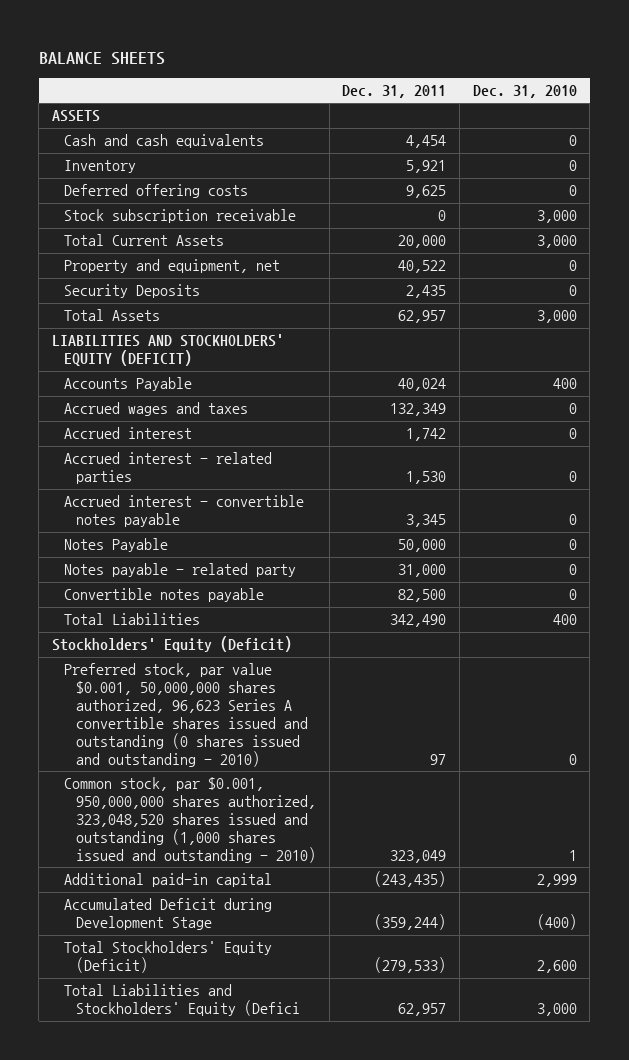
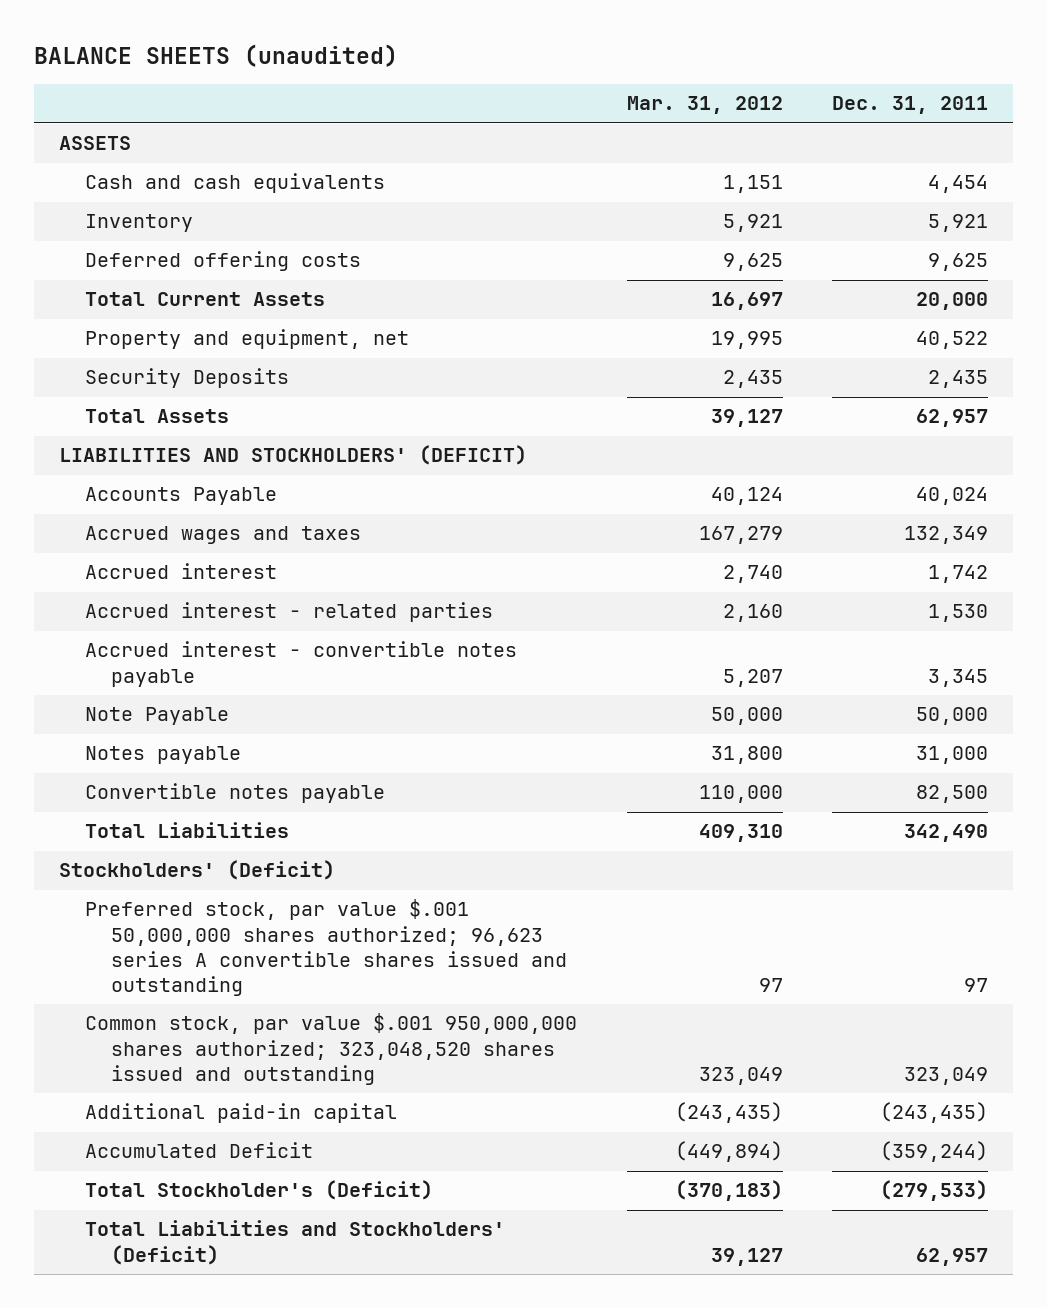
[38,51,165,65] BALANCE SHEETS -> [34,44,399,68] BALANCE SHEETS (unaudited)
[472,85,577,99] Dec. 31, 2010 -> none
none -> [626,96,783,115] Mar. 31, 2012
[64,209,297,224] Stock subscription receivable -> none
[52,334,285,367] LIABILITIES AND STOCKHOLDERS' EQUITY (DEFICIT) -> [59,445,528,466] LIABILITIES AND STOCKHOLDERS' (DEFICIT)
[64,538,169,553] Notes Payable -> [85,707,230,726] Note Payable
[64,563,297,578] Notes payable - related party -> [85,746,242,765] Notes payable
[52,636,293,653] Stockholders' Equity (Deficit) -> [59,860,336,881] Stockholders' (Deficit)
[64,663,309,767] Preferred stock, par value $0.001, 50,000,000 shares authorized, 96,623 Series A convertible shares issued and outstanding (0 shares issued and outstanding - 2010) -> [85,899,568,996] Preferred stock, par value $.001 50,000,000 shares authorized; 96,623 series A convertible shares issued and outstanding
[64,777,317,863] Common stock, par $0.001, 950,000,000 shares authorized, 323,048,520 shares issued and outstanding (1,000 shares issued and outstanding - 2010) -> [85,1013,578,1085] Common stock, par value $.001 950,000,000 shares authorized; 323,048,520 shares issued and outstanding
[64,898,273,931] Accumulated Deficit during Development Stage -> [85,1142,314,1159] Accumulated Deficit
[64,941,273,974] Total Stockholders' Equity (Deficit) -> [85,1180,434,1201] Total Stockholder's (Deficit)
[64,984,301,1017] Total Liabilities and Stockholders' Equity (Defici -> [85,1220,506,1265] Total Liabilities and Stockholders' (Deficit)

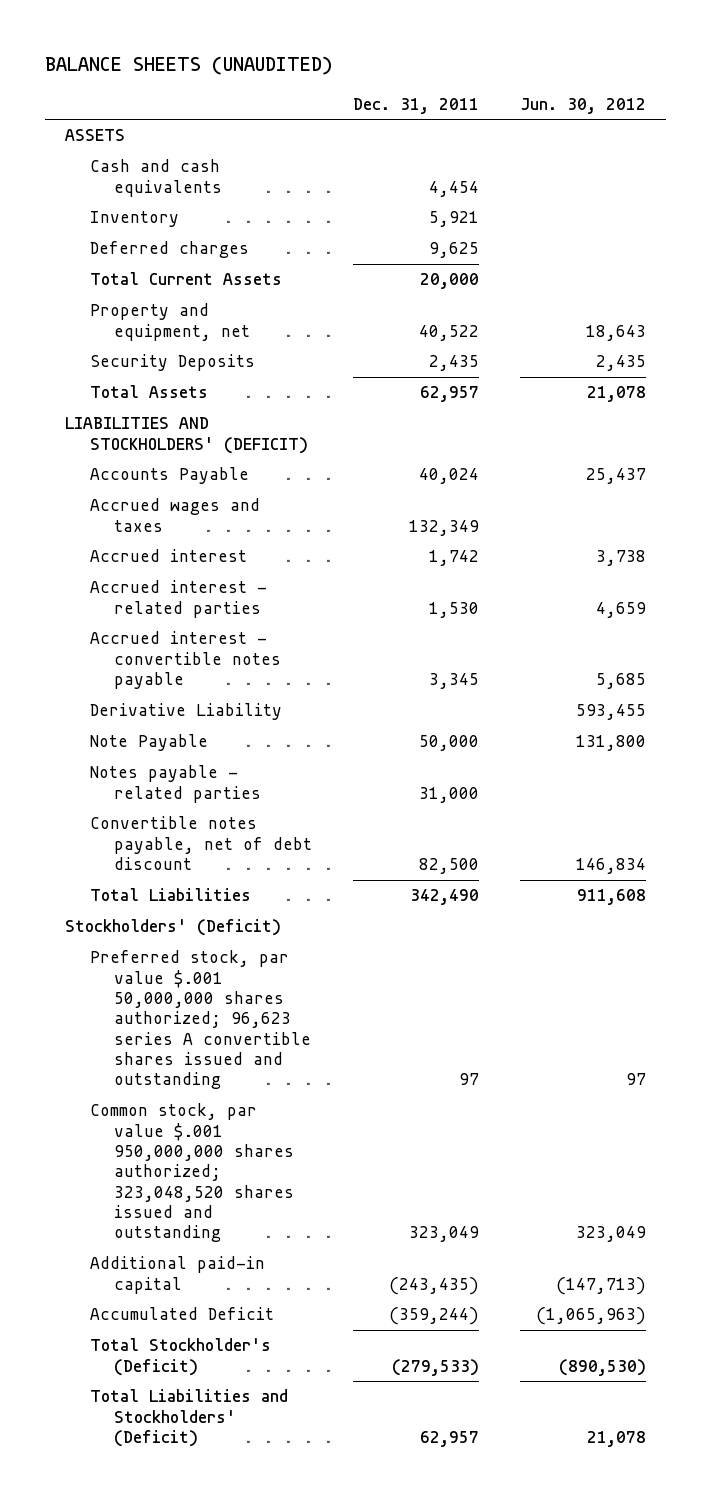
[34,44,399,68] BALANCE SHEETS (unaudited) -> [44,56,333,76] BALANCE SHEETS (UNAUDITED)
[626,96,783,115] Mar. 31, 2012 -> none
none -> [519,97,646,114] Jun. 30, 2012
[85,251,362,272] Deferred offering costs -> [89,241,249,259] Deferred charges
none -> [89,703,282,721] Derivative Liability
[85,746,242,765] Notes payable -> [89,765,262,803] Notes payable - related parties
[85,783,386,804] Convertible notes payable -> [89,816,313,870] Convertible notes payable, net of debt discount

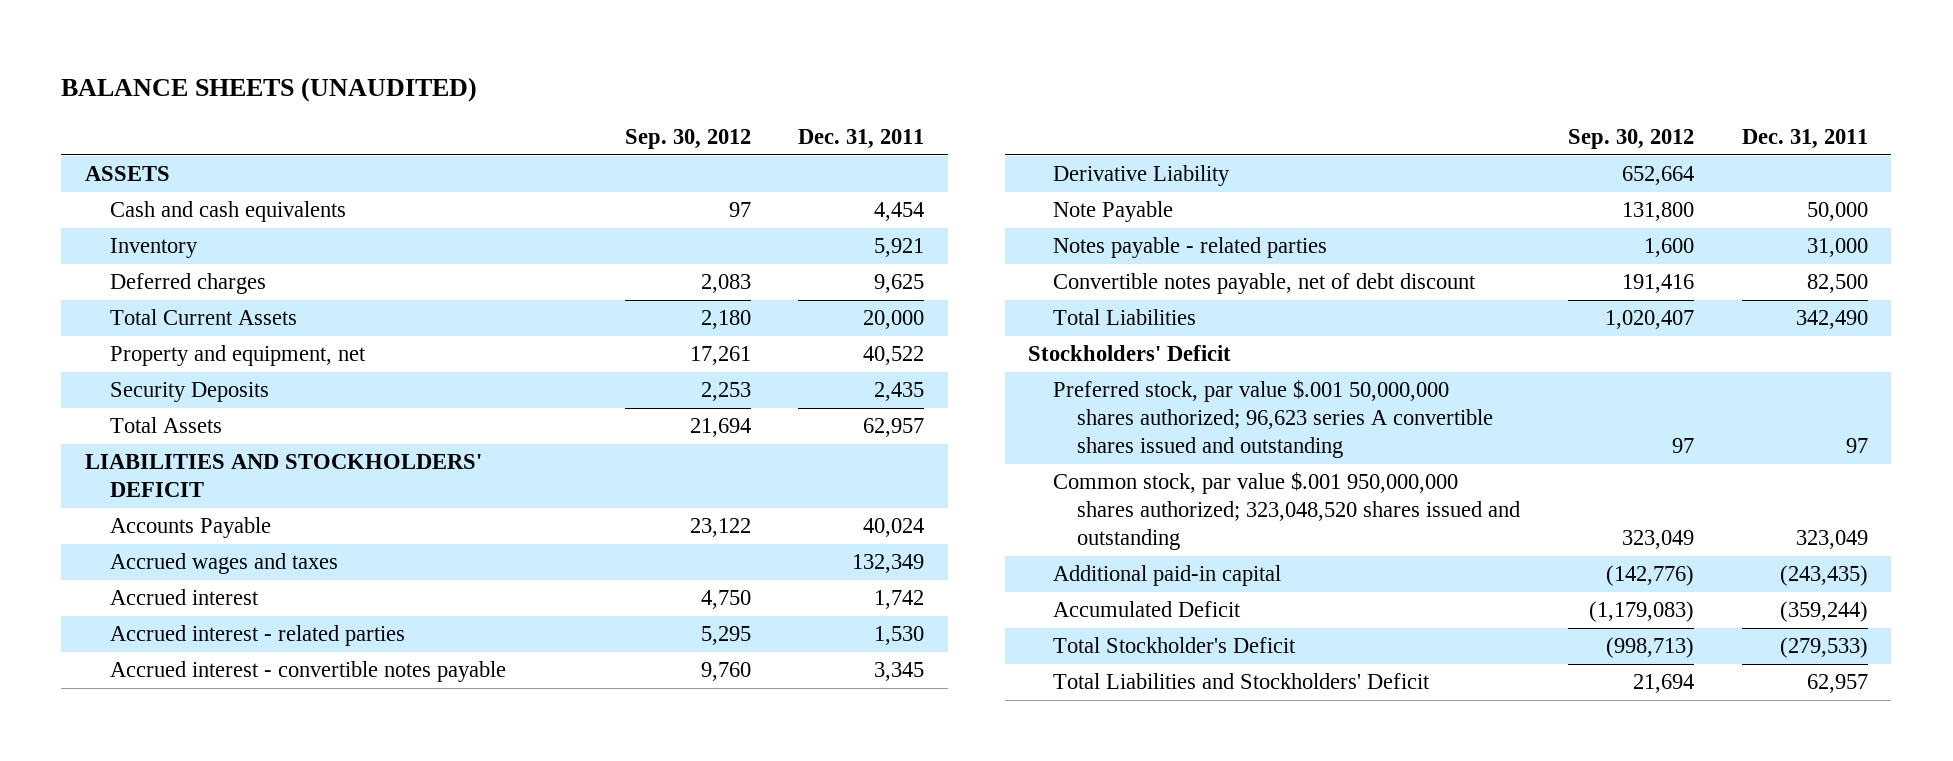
[519,97,646,114] Jun. 30, 2012 -> none
none -> [624,129,751,150] Sep. 30, 2012
[64,417,308,454] LIABILITIES AND STOCKHOLDERS' (DEFICIT) -> [85,454,483,498] LIABILITIES AND STOCKHOLDERS' DEFICIT
[64,919,281,937] Stockholders' (Deficit) -> [1028,345,1232,362] Stockholders' Deficit
[89,1338,271,1376] Total Stockholder's (Deficit) -> [1052,637,1296,654] Total Stockholder's Deficit
[89,1389,288,1447] Total Liabilities and Stockholders' (Deficit) -> [1052,673,1430,690] Total Liabilities and Stockholders' Deficit

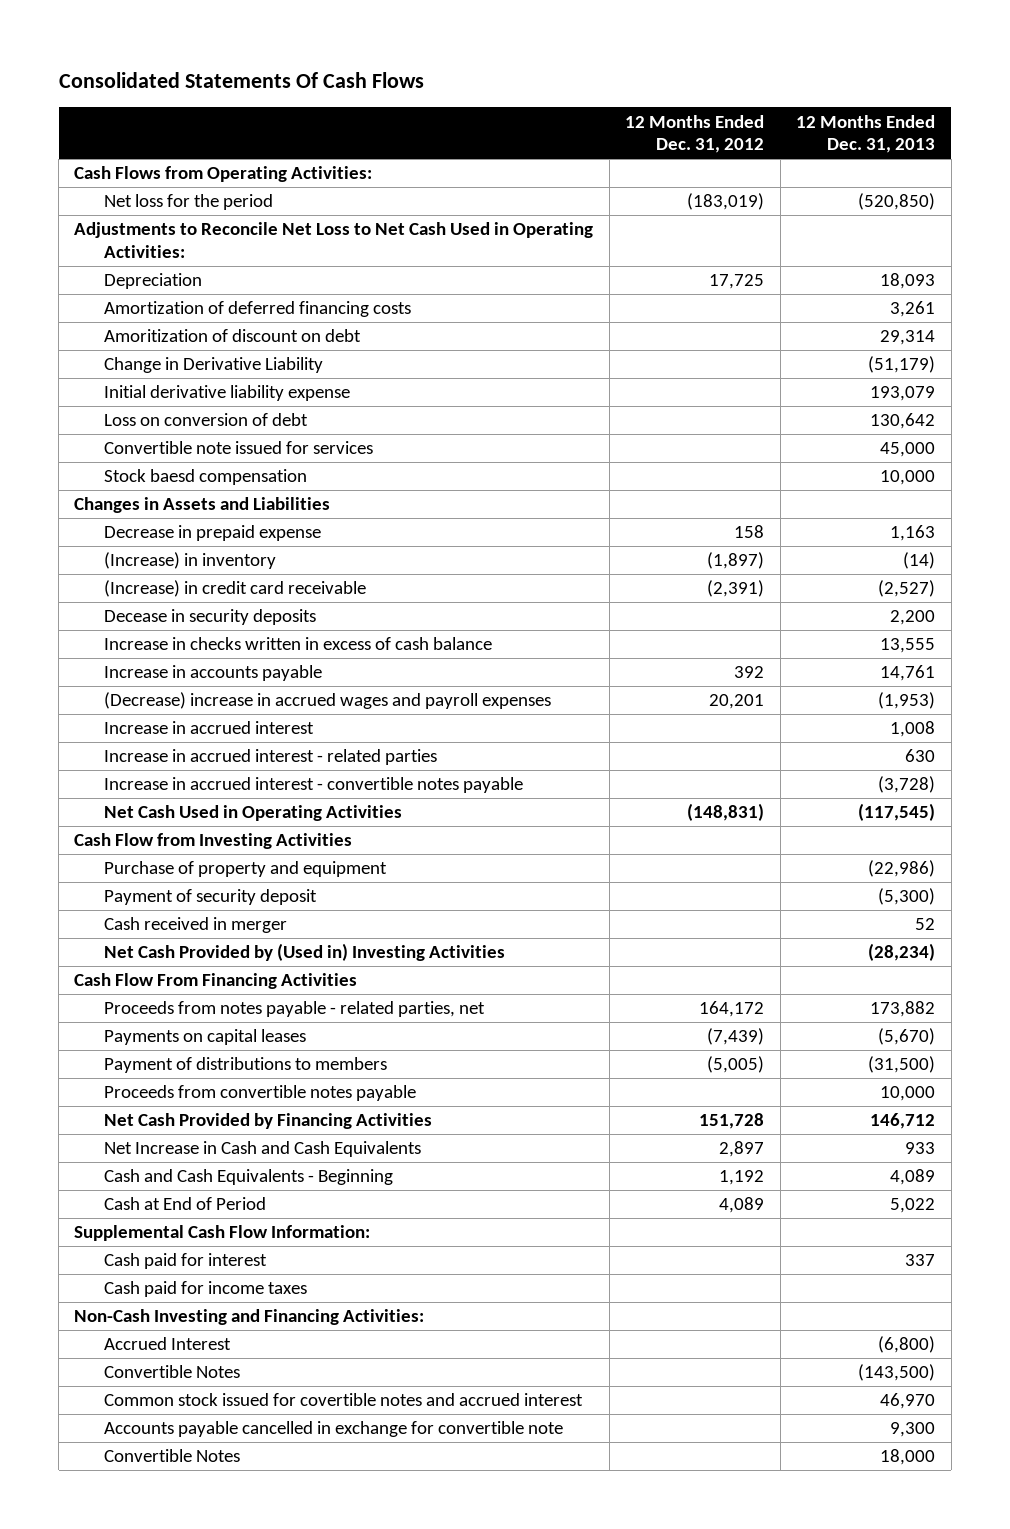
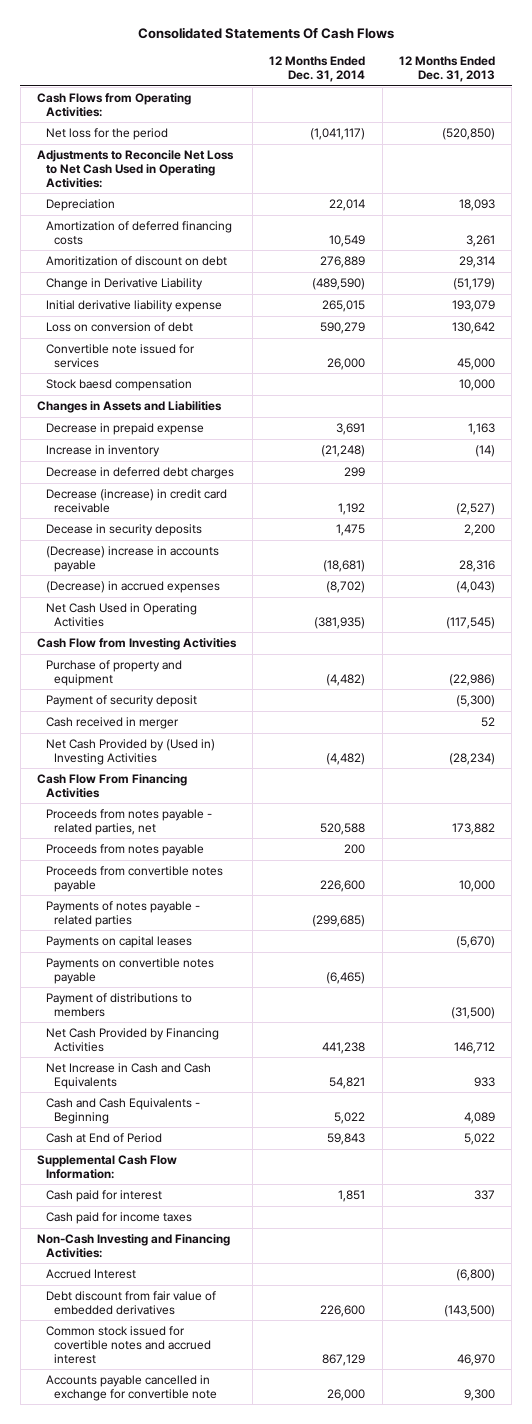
[625,114,765,154] 12 Months Ended Dec. 31, 2012 -> none
none -> [269,56,366,83] 12 Months Ended Dec. 31, 2014
[104,552,277,570] (Increase) in inventory -> [45,444,160,457] Increase in inventory
none -> [45,466,234,479] Decrease in deferred debt charges
[104,580,367,598] (Increase) in credit card receivable -> [45,488,227,513] Decrease (increase) in credit card receivable
[104,637,493,651] Increase in checks written in excess of cash balance -> none
[104,721,315,735] Increase in accrued interest -> none
[104,749,438,766] Increase in accrued interest - related parties -> none
[104,777,524,794] Increase in accrued interest - convertible notes payable -> none
[104,665,323,682] Increase in accounts payable -> [45,545,219,572] (Decrease) increase in accounts payable
[880,665,936,682] 14,761 -> [458,559,495,572] 28,316
[104,692,552,710] (Decrease) increase in accrued wages and payroll expenses -> [45,580,220,593] (Decrease) in accrued expenses
[878,692,936,710] (1,953) -> [455,580,495,593] (4,043)
none -> [45,843,204,856] Proceeds from notes payable
[104,1085,417,1102] Proceeds from convertible notes payable -> [45,865,223,892] Proceeds from convertible notes payable
none -> [45,900,200,927] Payments of notes payable - related parties
none -> [45,957,214,984] Payments on convertible notes payable
[104,1365,241,1379] Convertible Notes -> [45,1290,216,1315] Debt discount from fair value of embedded derivatives
[104,1449,241,1463] Convertible Notes -> none

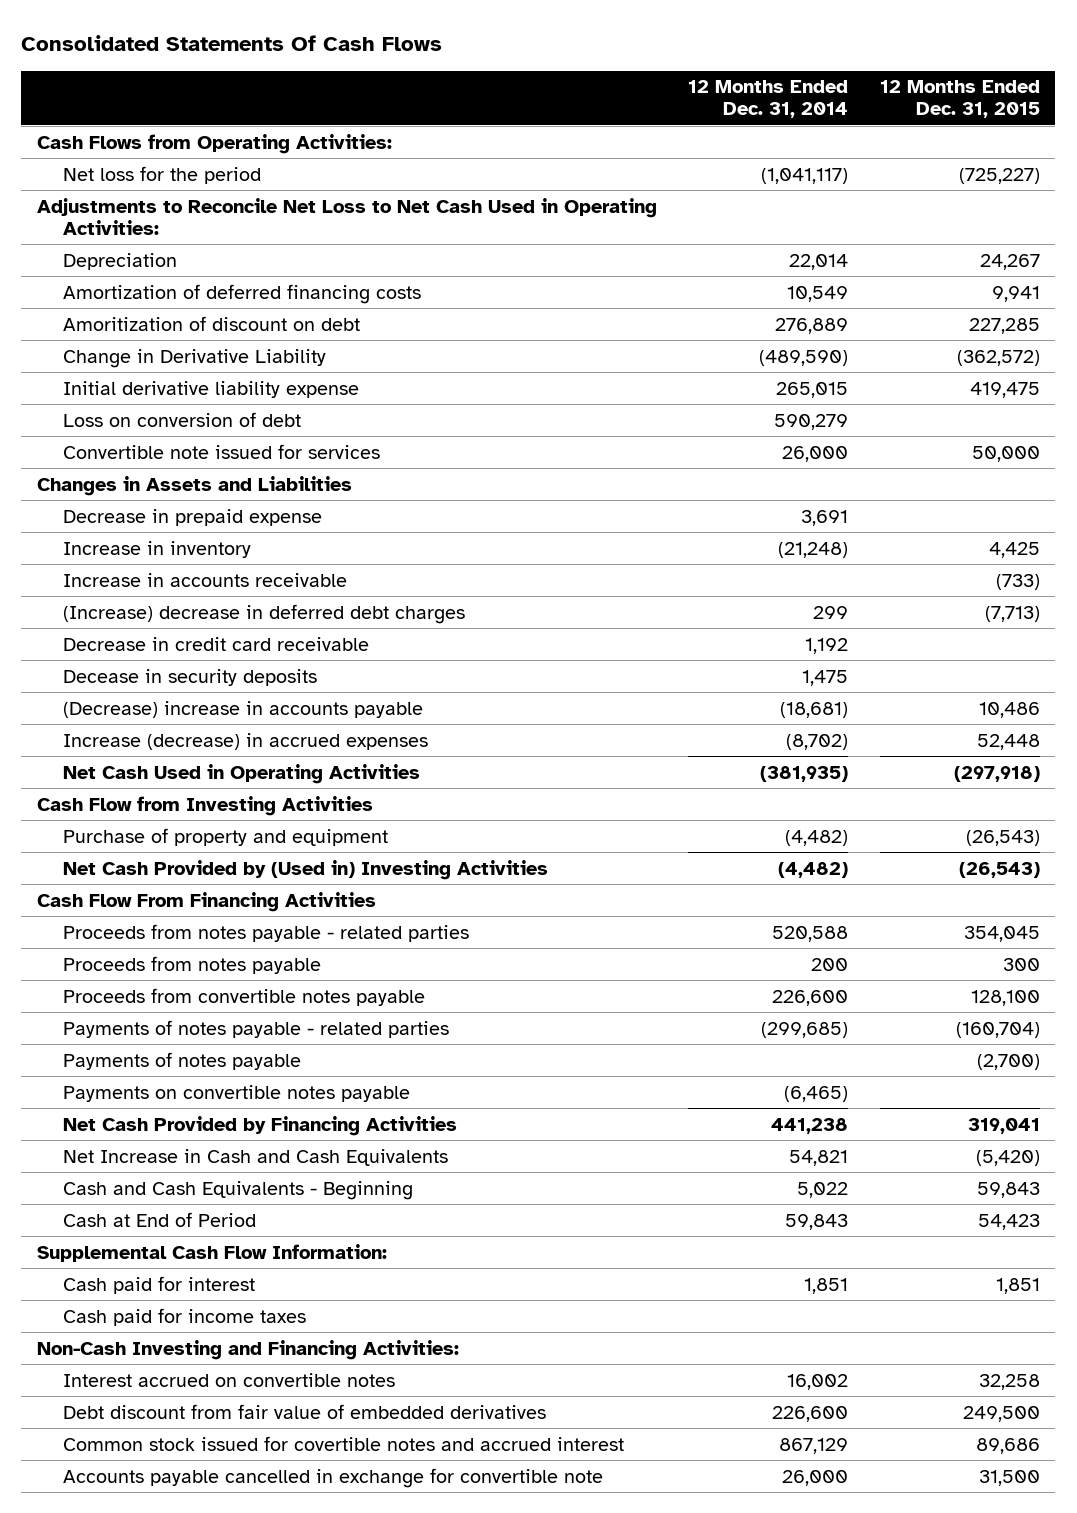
[398,56,495,83] 12 Months Ended Dec. 31, 2013 -> none
none -> [879,80,1040,119] 12 Months Ended Dec. 31, 2015
[45,378,192,391] Stock baesd compensation -> none
none -> [62,572,347,587] Increase in accounts receivable
[45,466,234,479] Decrease in deferred debt charges -> [62,603,465,624] (Increase) decrease in deferred debt charges
[45,488,227,513] Decrease (increase) in credit card receivable -> [62,636,369,651] Decrease in credit card receivable
[45,580,220,593] (Decrease) in accrued expenses -> [62,732,428,750] Increase (decrease) in accrued expenses
[45,694,197,707] Payment of security deposit -> none
[45,716,179,729] Cash received in merger -> none
[45,808,212,835] Proceeds from notes payable - related parties, net -> [62,923,469,942] Proceeds from notes payable - related parties
[45,935,192,948] Payments on capital leases -> none
none -> [62,1051,301,1070] Payments of notes payable
[45,992,192,1017] Payment of distributions to members -> none
[45,1268,136,1279] Accrued Interest -> none
none -> [62,1372,395,1387] Interest accrued on convertible notes

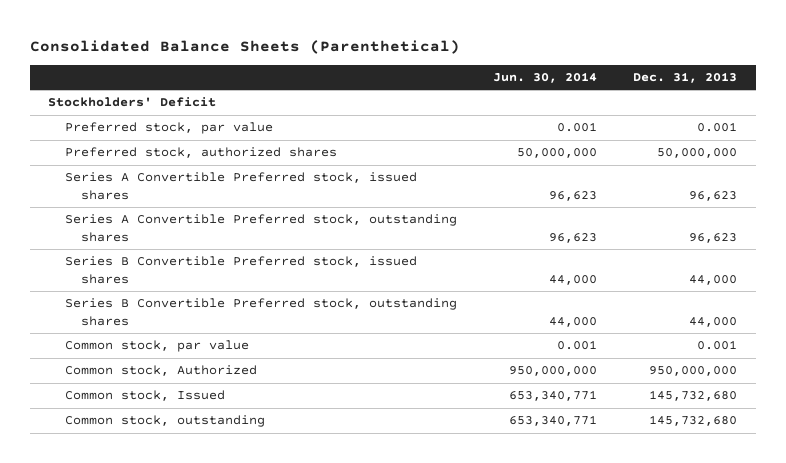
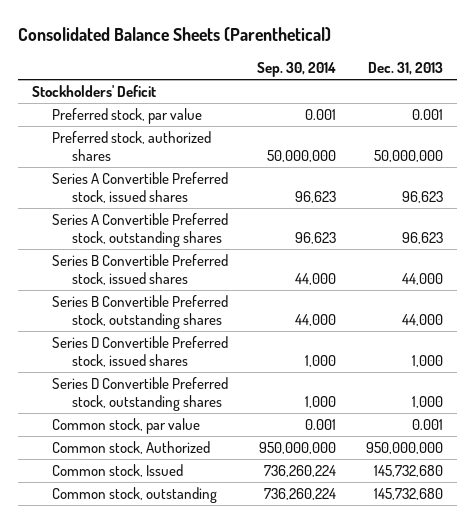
[493,72,598,84] Jun. 30, 2014 -> none
none -> [257,62,337,78] Sep. 30, 2014
none -> [52,335,229,367] Series D Convertible Preferred stock, issued shares
none -> [52,376,229,411] Series D Convertible Preferred stock, outstanding shares

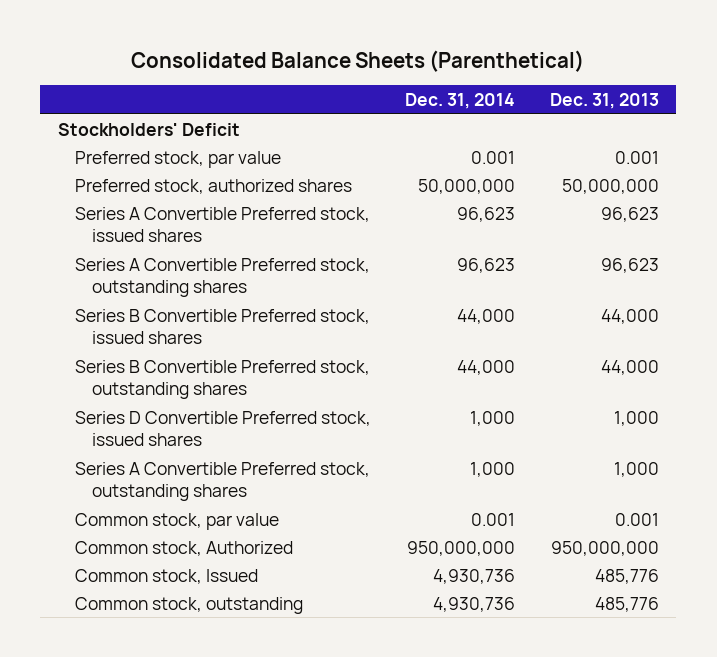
[257,62,337,78] Sep. 30, 2014 -> none
none -> [405,93,516,110] Dec. 31, 2014
[52,376,229,411] Series D Convertible Preferred stock, outstanding shares -> [74,461,370,502] Series A Convertible Preferred stock, outstanding shares
[373,464,443,477] 145,732,680 -> [594,568,659,584] 485,776
[373,487,443,500] 145,732,680 -> [594,596,659,612] 485,776

